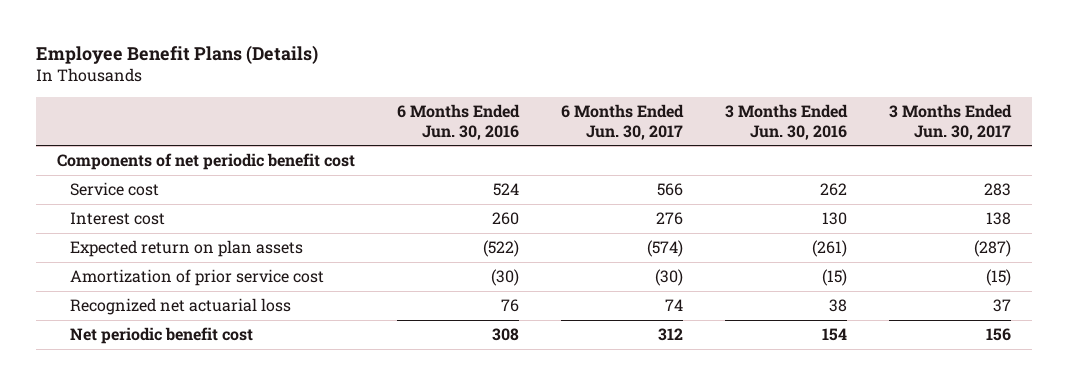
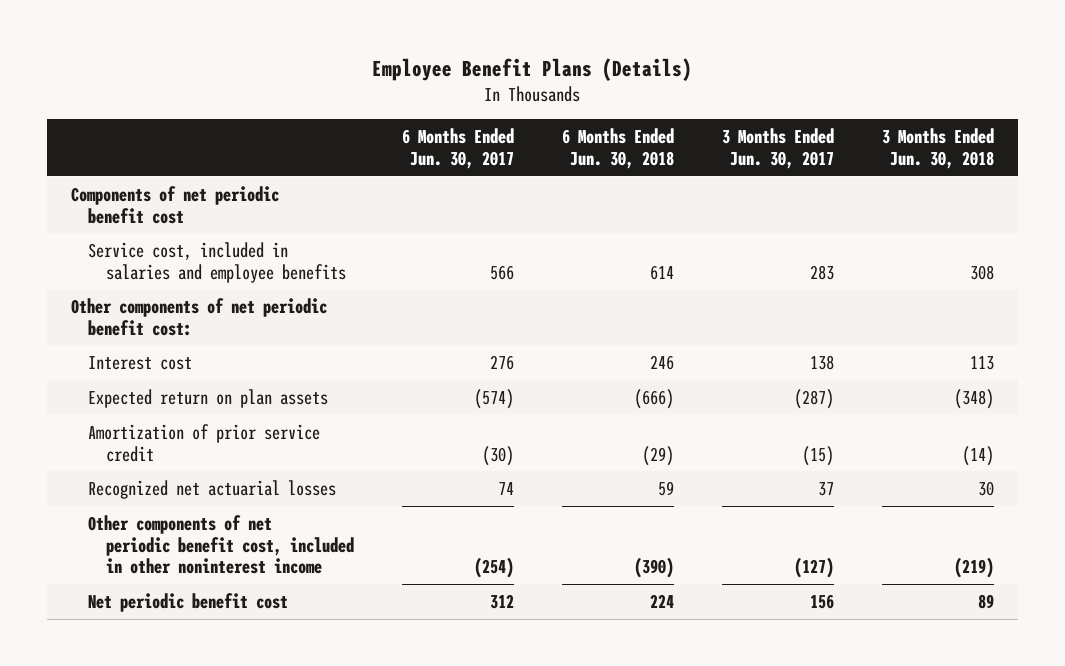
[396,104,520,140] 6 Months Ended Jun. 30, 2016 -> none
[724,104,848,140] 3 Months Ended Jun. 30, 2016 -> none
none -> [561,128,674,170] 6 Months Ended Jun. 30, 2018
none -> [881,128,994,170] 3 Months Ended Jun. 30, 2018
[70,181,160,196] Service cost -> [88,241,346,283] Service cost, included in salaries and employee benefits
none -> [70,297,327,336] Other components of net periodic benefit cost:
[70,268,325,286] Amortization of prior service cost -> [88,423,321,462] Amortization of prior service credit
[70,297,292,315] Recognized net actuarial loss -> [88,479,337,499] Recognized net actuarial losses
none -> [88,514,354,575] Other components of net periodic benefit cost, included in other noninterest income

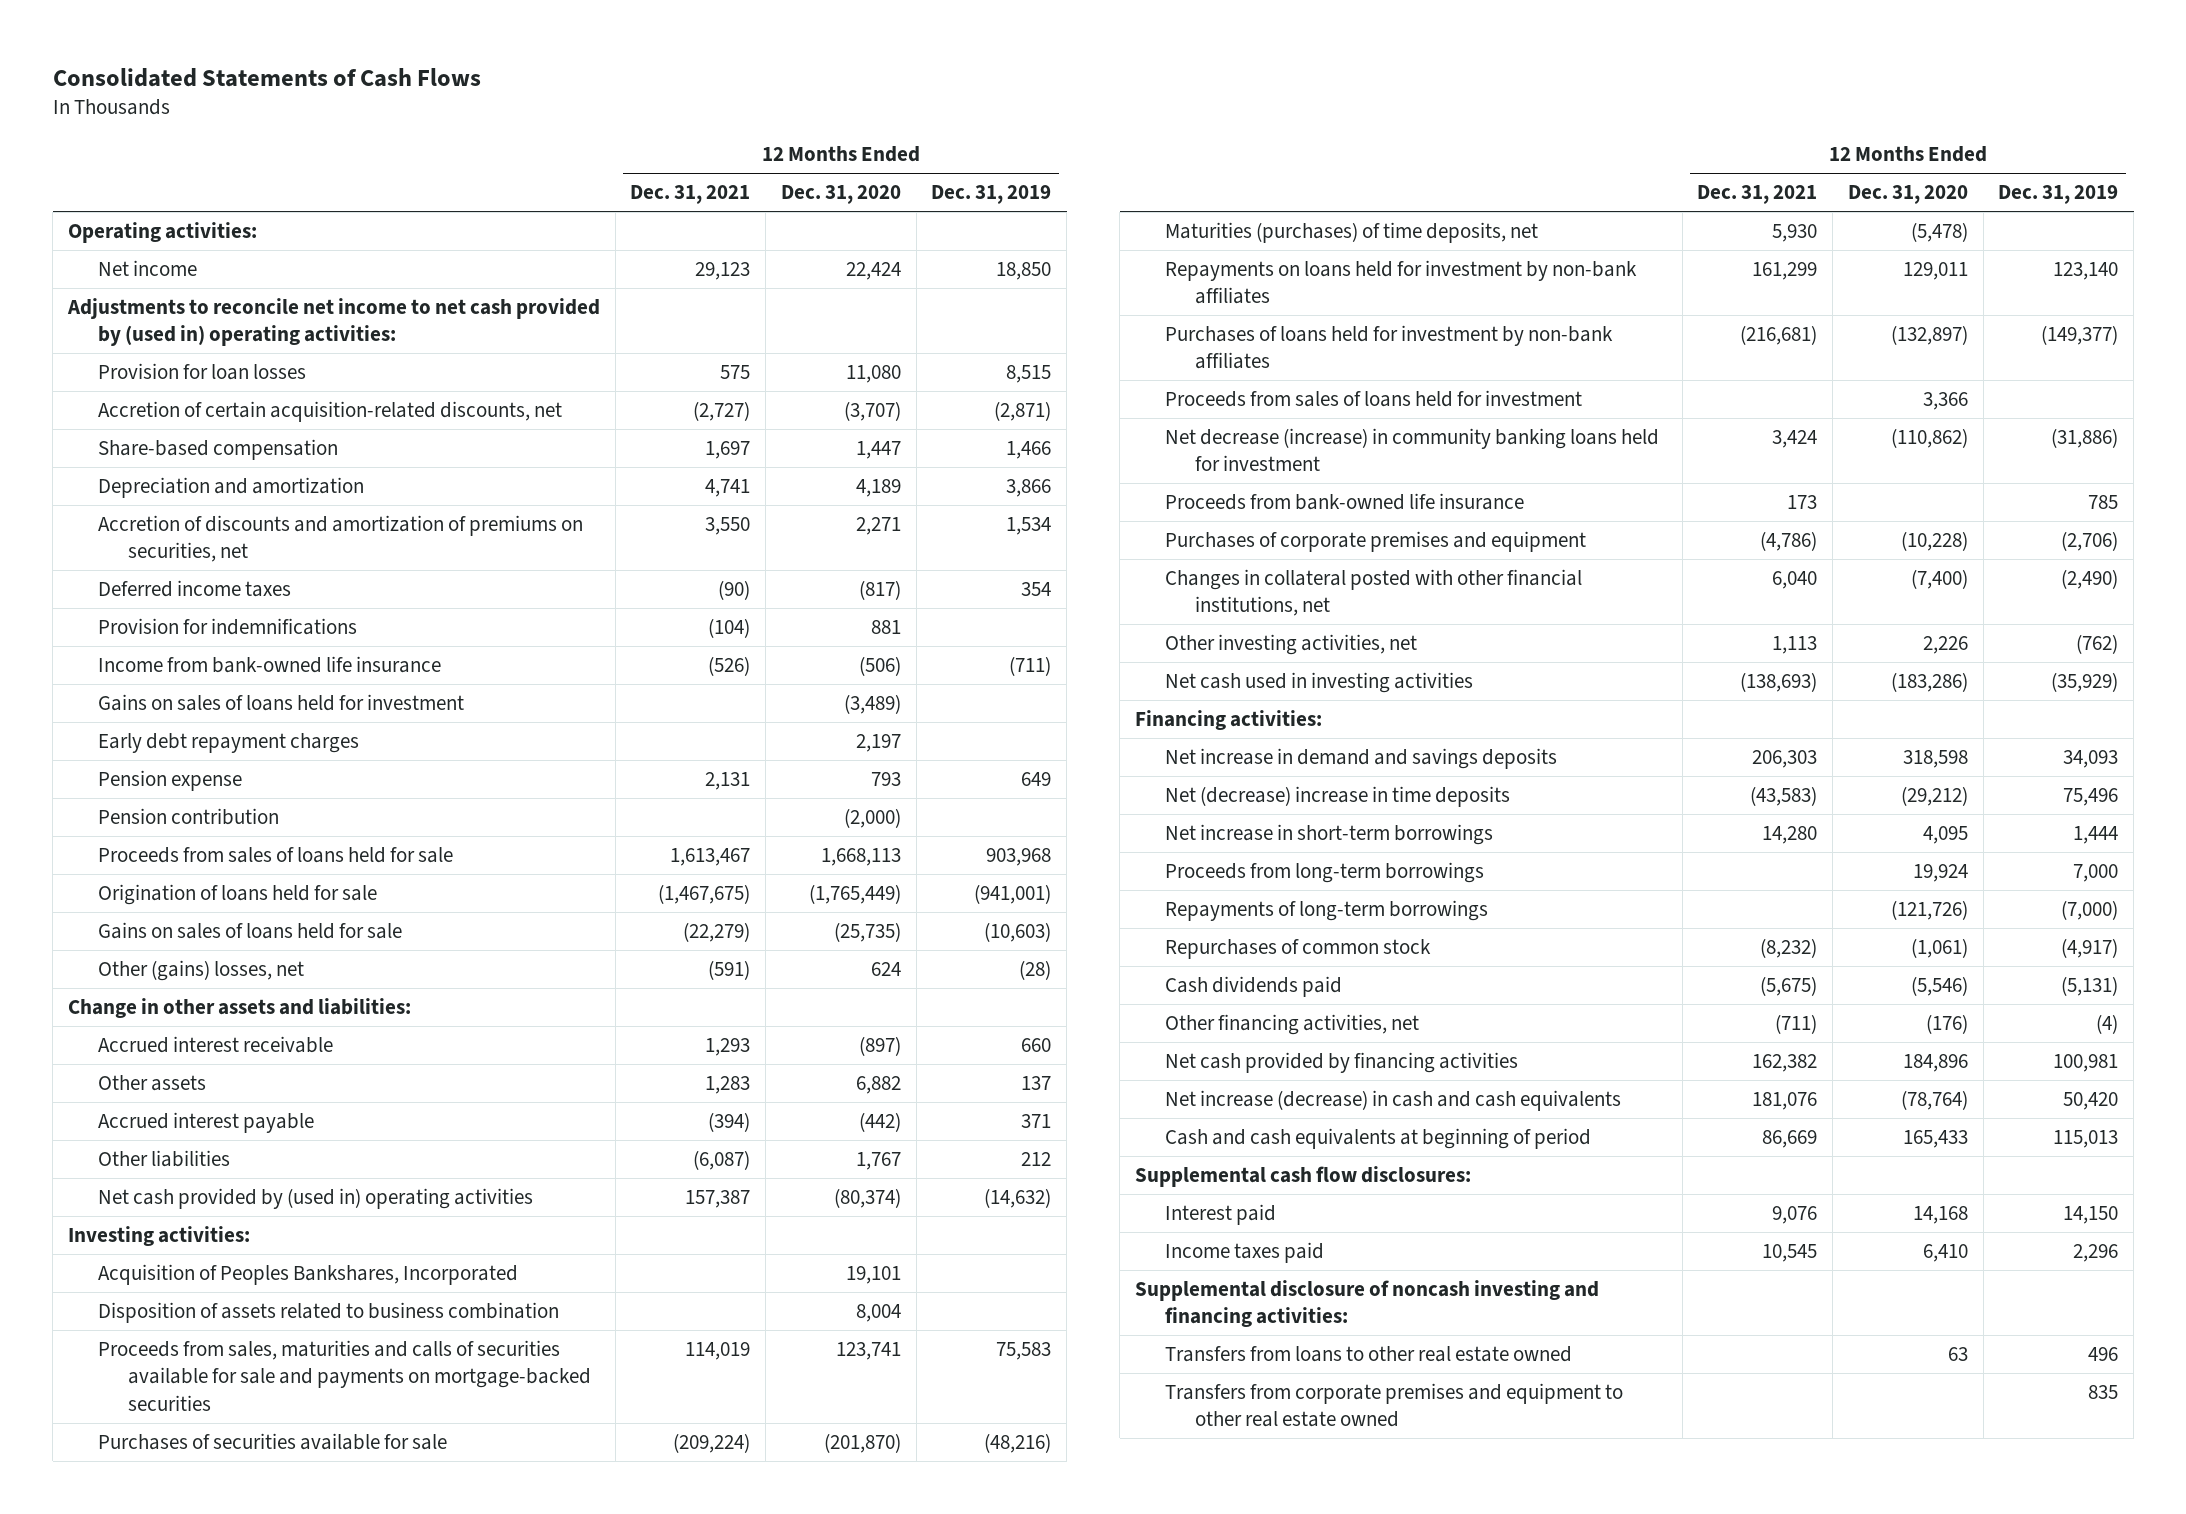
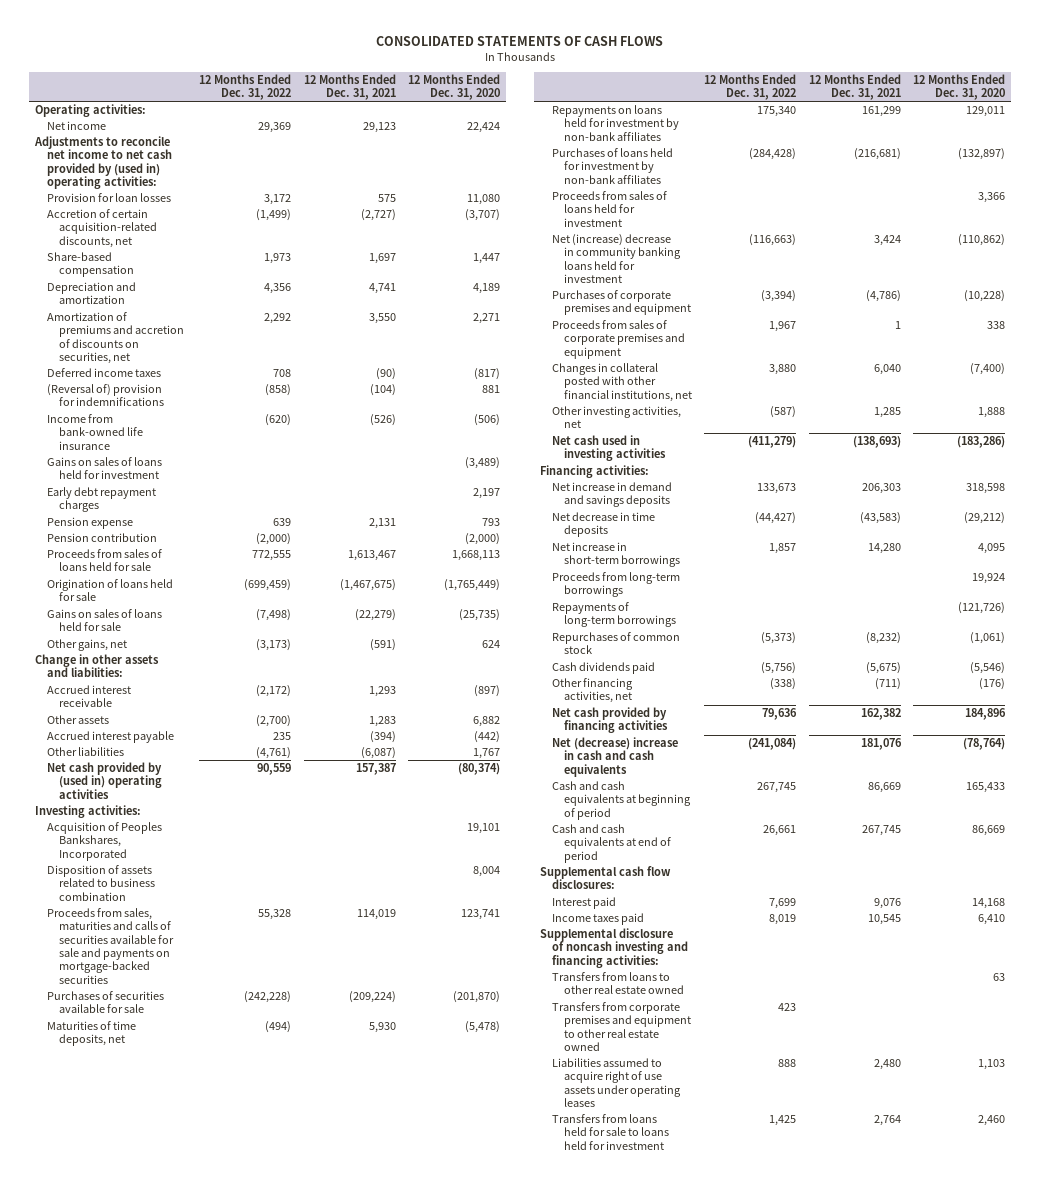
[52,67,481,87] Consolidated Statements of Cash Flows -> [375,35,663,46] CONSOLIDATED STATEMENTS OF CASH FLOWS
[931,185,1052,205] Dec. 31, 2019 -> none
none -> [199,73,292,101] 12 Months Ended Dec. 31, 2022
[97,514,583,563] Accretion of discounts and amortization of premiums on securities, net -> [46,312,184,364] Amortization of premiums and accretion of discounts on securities, net
[97,617,357,635] Provision for indemnifications -> [46,384,164,407] (Reversal of) provision for indemnifications
[97,959,304,981] Other (gains) losses, net -> [46,639,127,652] Other gains, net
[1164,221,1538,243] Maturities (purchases) of time deposits, net -> [46,1021,136,1047] Maturities of time deposits, net
[1164,492,1524,510] Proceeds from bank-owned life insurance -> none
[1164,427,1659,472] Net decrease (increase) in community banking loans held for investment -> [551,234,681,283] Net (increase) decrease in community banking loans held for investment
none -> [551,320,685,359] Proceeds from sales of corporate premises and equipment
[1772,635,1818,654] 1,113 -> [873,407,901,419] 1,285
[1922,635,1968,654] 2,226 -> [978,407,1006,419] 1,888
[1164,785,1510,807] Net (decrease) increase in time deposits -> [551,512,655,538] Net decrease in time deposits
[1164,1089,1621,1111] Net increase (decrease) in cash and cash equivalents -> [551,737,678,777] Net (decrease) increase in cash and cash equivalents
none -> [551,824,671,863] Cash and cash equivalents at end of period
none -> [551,1058,681,1107] Liabilities assumed to acquire right of use assets under operating leases
none -> [551,1114,669,1150] Transfers from loans held for sale to loans held for investment

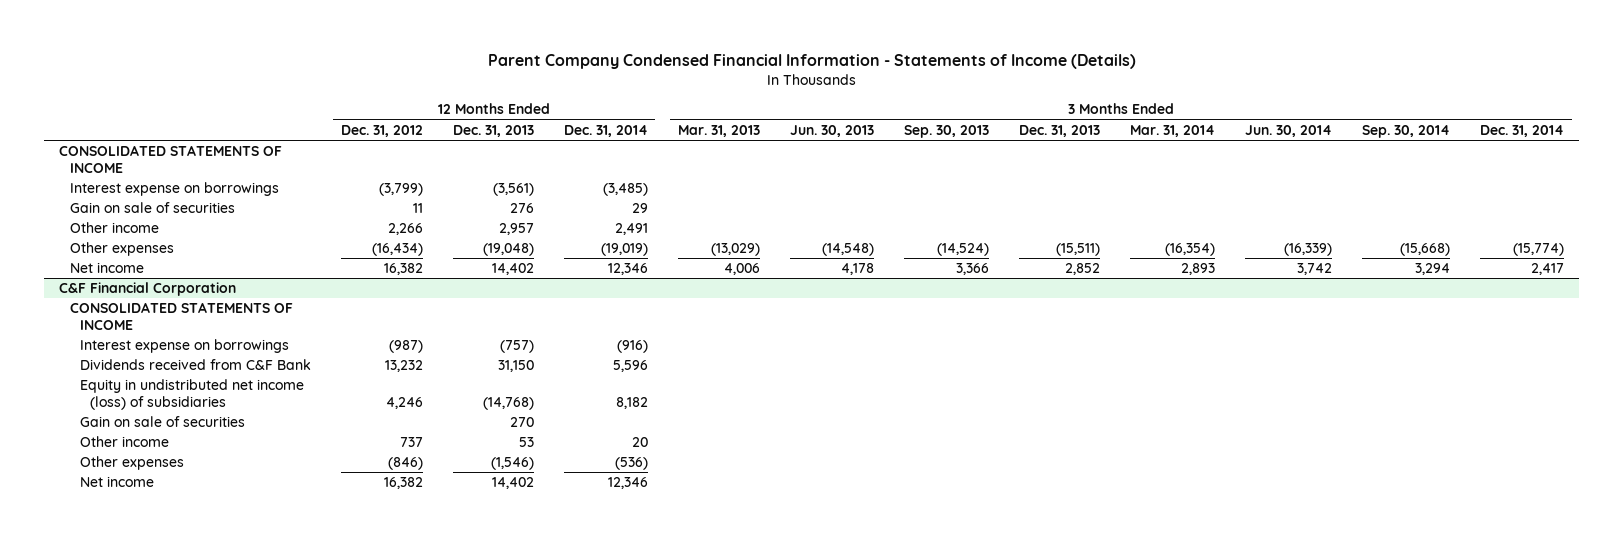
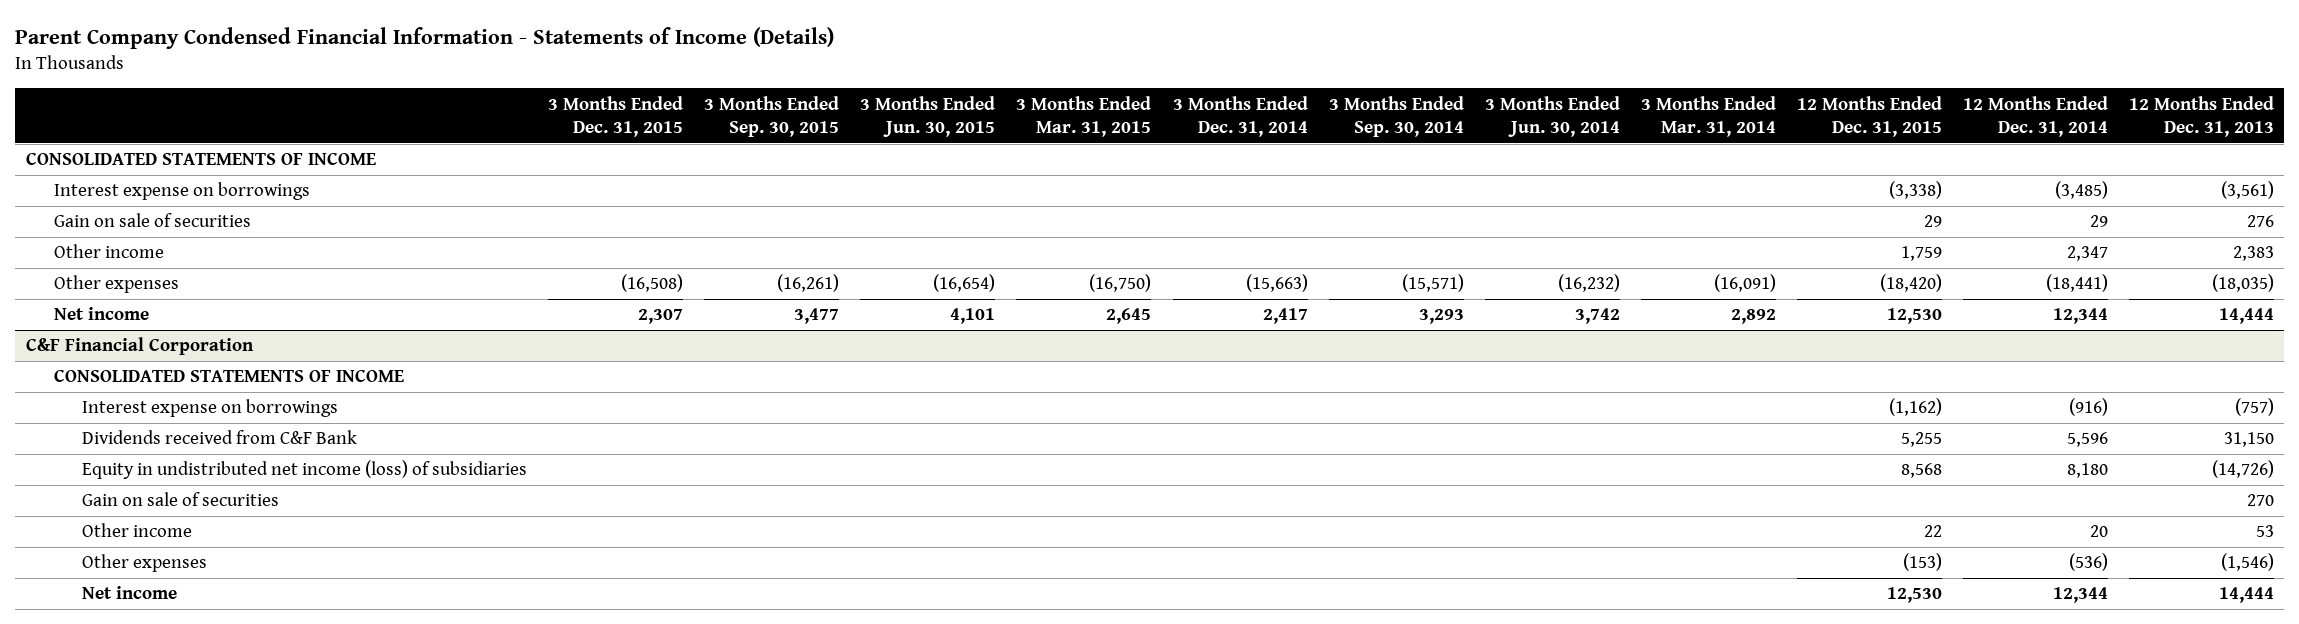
[340,124,423,137] Dec. 31, 2012 -> none
[677,124,760,137] Mar. 31, 2013 -> none
[789,124,874,137] Jun. 30, 2013 -> none
[903,124,989,138] Sep. 30, 2013 -> none
[1018,124,1100,137] Dec. 31, 2013 -> none
none -> [548,95,684,137] 3 Months Ended Dec. 31, 2015
none -> [704,95,840,137] 3 Months Ended Sep. 30, 2015
none -> [860,95,996,137] 3 Months Ended Jun. 30, 2015
none -> [1016,95,1152,137] 3 Months Ended Mar. 31, 2015
none -> [1796,95,1942,137] 12 Months Ended Dec. 31, 2015
[498,223,534,236] 2,957 -> [2232,246,2274,262] 2,383
[614,223,648,236] 2,491 -> [2066,246,2108,262] 2,347
[482,243,534,257] (19,048) -> [2211,274,2274,293] (18,035)
[600,243,648,257] (19,019) -> [2045,274,2108,293] (18,441)
[1165,243,1216,257] (16,354) -> [1713,274,1776,293] (16,091)
[1284,243,1333,257] (16,339) -> [1557,274,1620,293] (16,232)
[1400,243,1451,257] (15,668) -> [1401,274,1464,293] (15,571)
[1513,243,1565,257] (15,774) -> [1245,274,1308,293] (15,663)
[491,263,534,276] 14,402 -> [2218,308,2274,325] 14,444
[607,263,648,276] 12,346 -> [2052,308,2108,325] 12,344
[1181,263,1216,276] 2,893 -> [1730,309,1776,325] 2,892
[1415,263,1451,276] 3,294 -> [1418,309,1464,325] 3,293
[482,396,534,410] (14,768) -> [2211,460,2274,479] (14,726)
[615,396,648,409] 8,182 -> [2066,463,2108,479] 8,180
[491,477,534,490] 14,402 -> [2218,587,2274,604] 14,444
[607,477,648,490] 12,346 -> [2052,587,2108,604] 12,344

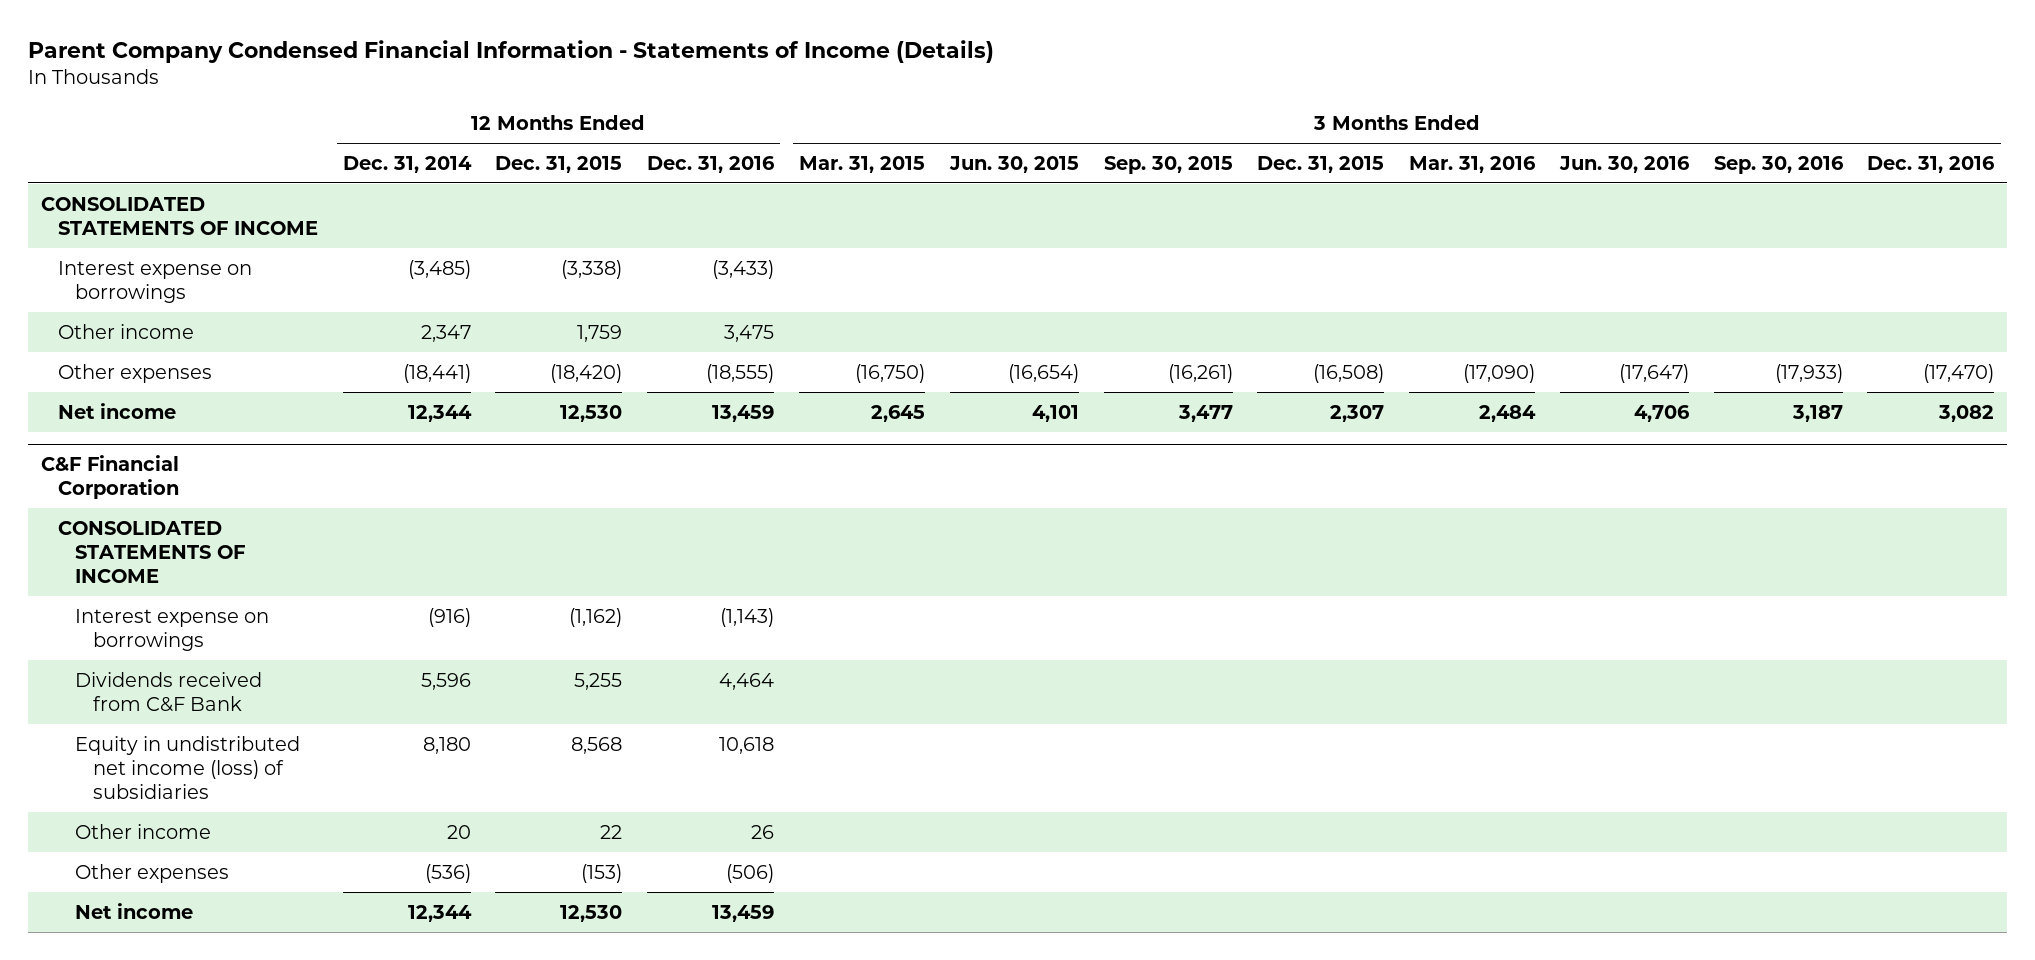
[1172,95,1308,137] 3 Months Ended Dec. 31, 2014 -> none
[1328,95,1464,137] 3 Months Ended Sep. 30, 2014 -> none
[1484,95,1620,137] 3 Months Ended Jun. 30, 2014 -> none
[1640,95,1776,137] 3 Months Ended Mar. 31, 2014 -> none
[2128,95,2274,137] 12 Months Ended Dec. 31, 2013 -> none
none -> [647,155,776,173] Dec. 31, 2016
none -> [1409,155,1537,173] Mar. 31, 2016
none -> [1558,155,1690,173] Jun. 30, 2016
none -> [1713,155,1844,174] Sep. 30, 2016
none -> [1867,155,1996,173] Dec. 31, 2016
[53,213,251,228] Gain on sale of securities -> none
[82,492,280,507] Gain on sale of securities -> none

